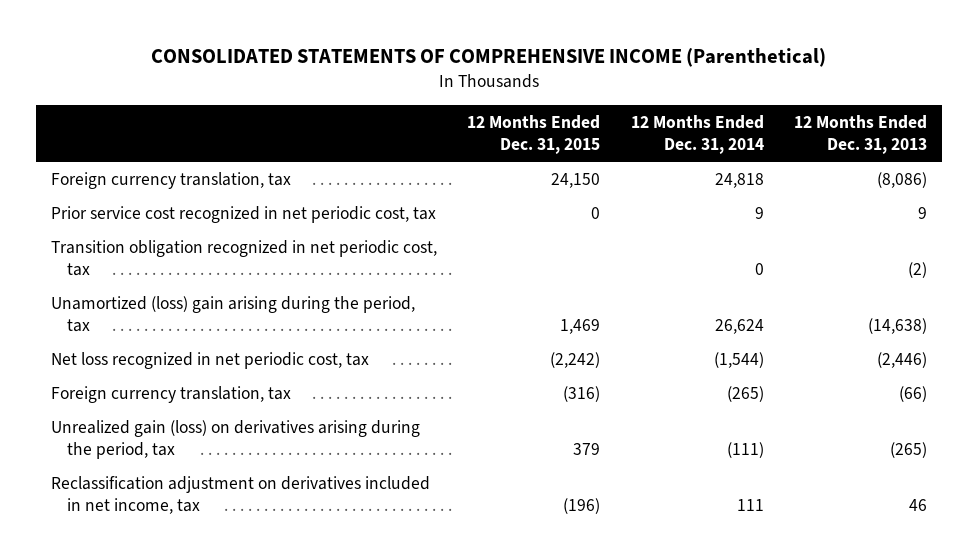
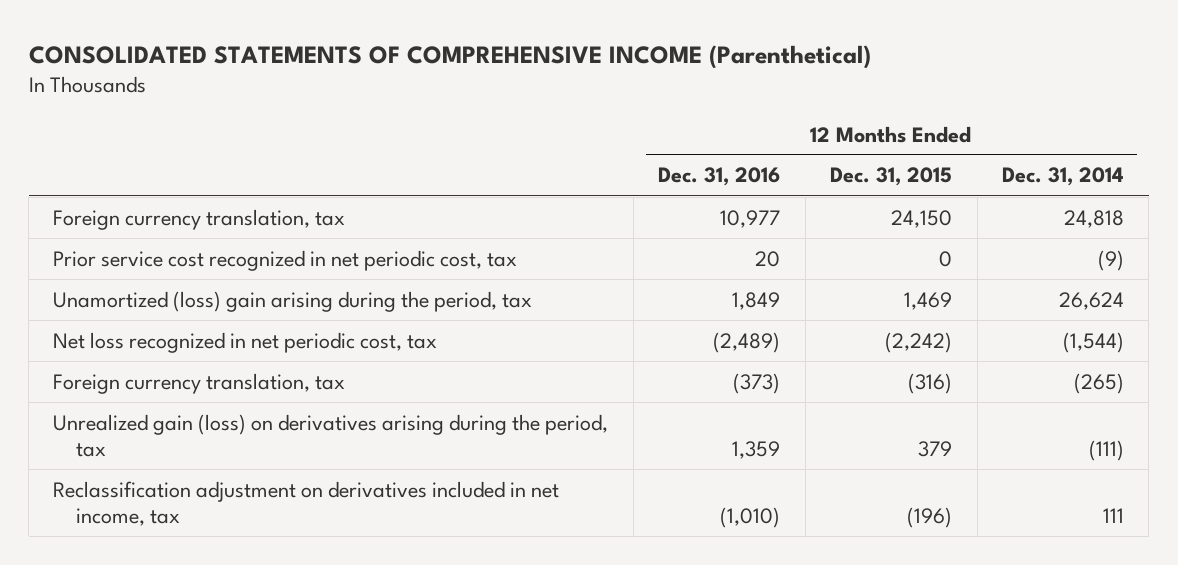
[793,114,927,155] 12 Months Ended Dec. 31, 2013 -> none
none -> [658,167,781,187] Dec. 31, 2016
[51,239,438,277] Transition obligation recognized in net periodic cost, tax -> none
[754,206,764,219] 9 -> [1098,249,1125,271] (9)

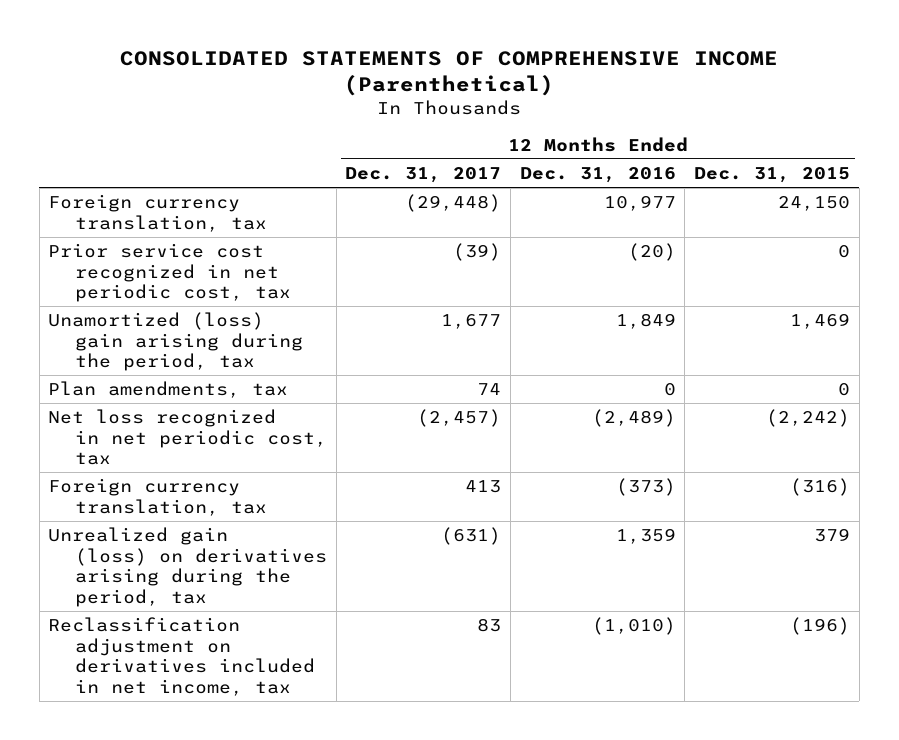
[1002,167,1125,187] Dec. 31, 2014 -> none
none -> [345,166,502,183] Dec. 31, 2017
[755,250,781,267] 20 -> [627,242,676,261] (20)
none -> [48,380,289,398] Plan amendments, tax

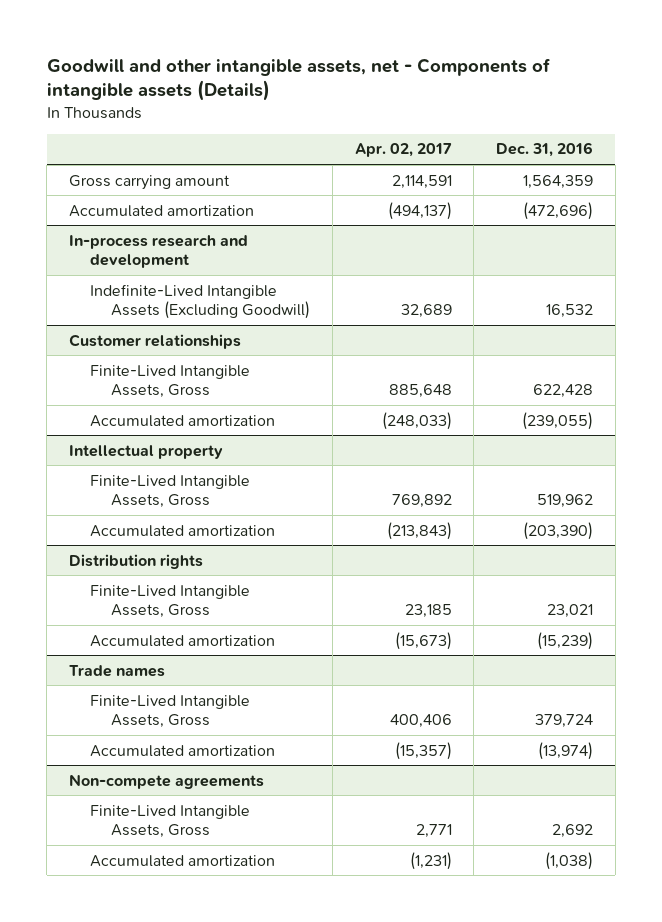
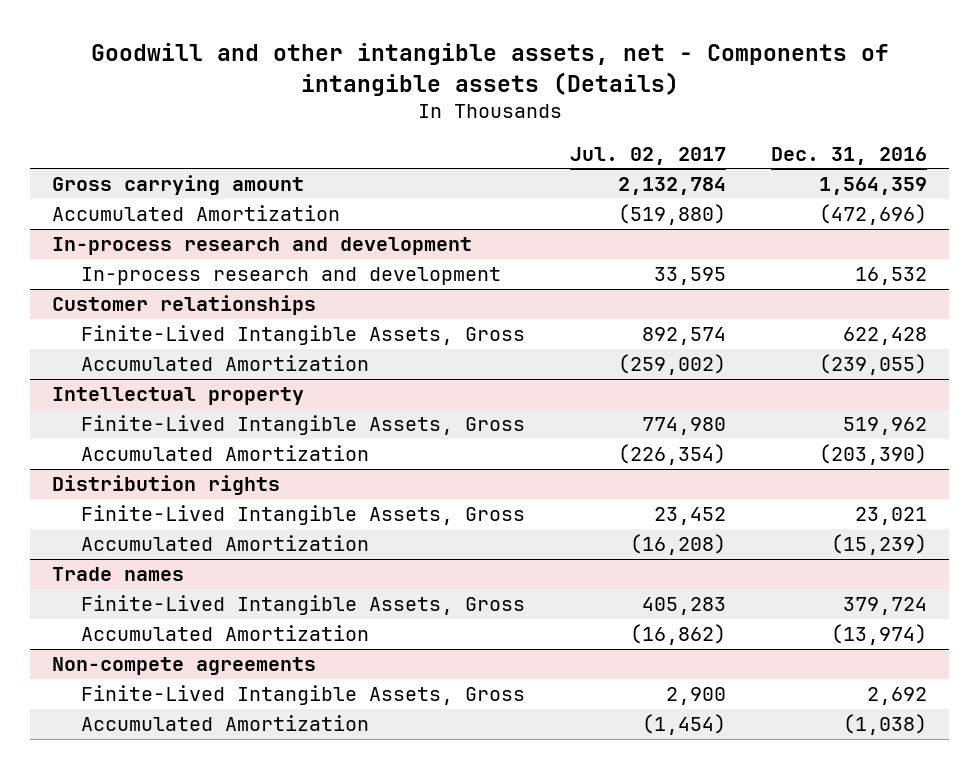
[354,143,452,158] Apr. 02, 2017 -> none
none -> [569,146,726,165] Jul. 02, 2017
[69,204,255,217] Accumulated amortization -> [52,205,341,222] Accumulated Amortization
[90,283,310,320] Indefinite-Lived Intangible Assets (Excluding Goodwill) -> [81,267,502,286] In-process research and development
[90,414,276,427] Accumulated amortization -> [81,355,370,372] Accumulated Amortization
[90,524,276,537] Accumulated amortization -> [81,445,370,462] Accumulated Amortization
[90,634,276,647] Accumulated amortization -> [81,535,370,552] Accumulated Amortization
[90,744,276,757] Accumulated amortization -> [81,625,370,642] Accumulated Amortization
[90,854,276,867] Accumulated amortization -> [81,715,370,732] Accumulated Amortization

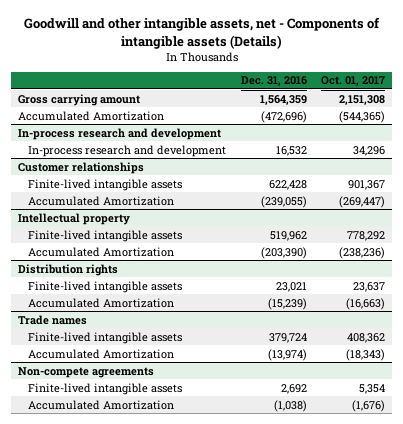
[569,146,726,165] Jul. 02, 2017 -> none
none -> [321,76,386,87] Oct. 01, 2017
[81,325,526,346] Finite-Lived Intangible Assets, Gross -> [28,178,183,191] Finite-lived intangible assets
[81,415,526,436] Finite-Lived Intangible Assets, Gross -> [28,229,183,242] Finite-lived intangible assets
[81,505,526,526] Finite-Lived Intangible Assets, Gross -> [28,280,183,293] Finite-lived intangible assets
[81,595,526,616] Finite-Lived Intangible Assets, Gross -> [28,331,183,344] Finite-lived intangible assets
[81,685,526,706] Finite-Lived Intangible Assets, Gross -> [28,382,183,395] Finite-lived intangible assets

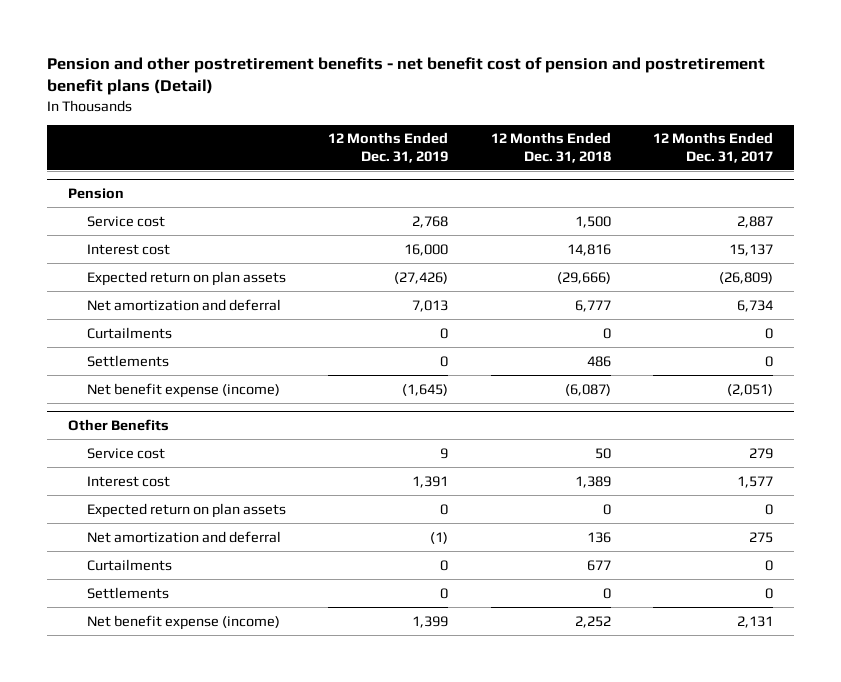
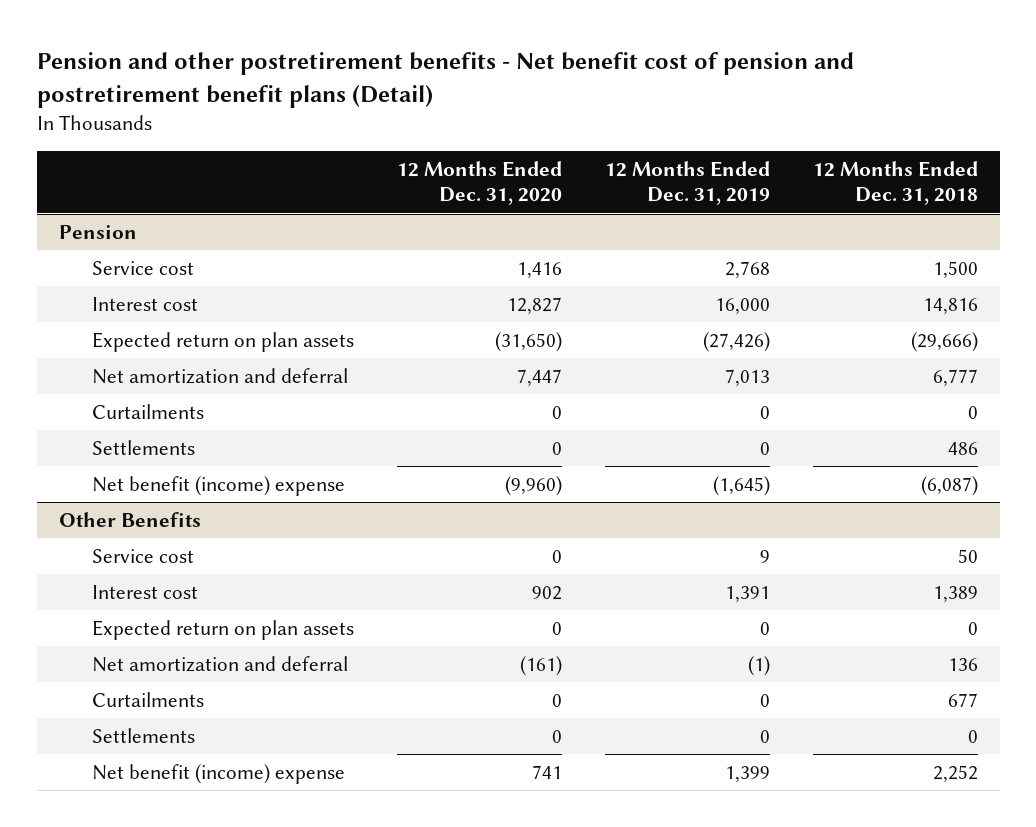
[46,56,765,96] Pension and other postretirement benefits - net benefit cost of pension and postretirement benefit plans (Detail) -> [36,52,854,108] Pension and other postretirement benefits - Net benefit cost of pension and postretirement benefit plans (Detail)
[653,132,774,163] 12 Months Ended Dec. 31, 2017 -> none
none -> [396,160,562,206] 12 Months Ended Dec. 31, 2020
[87,382,281,398] Net benefit expense (income) -> [91,475,345,496] Net benefit (income) expense
[87,614,281,630] Net benefit expense (income) -> [91,763,345,784] Net benefit (income) expense

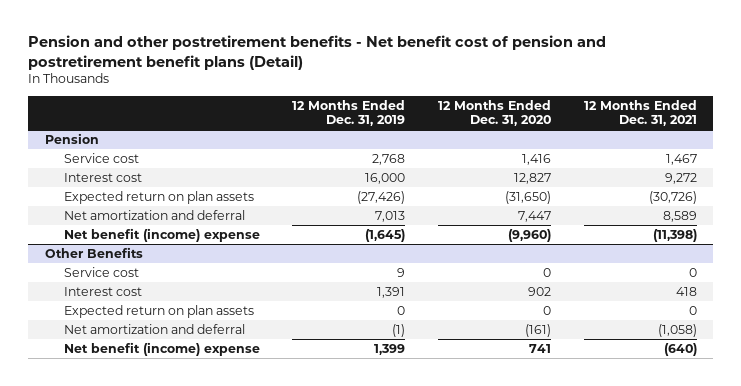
[812,160,978,206] 12 Months Ended Dec. 31, 2018 -> none
none -> [583,99,697,127] 12 Months Ended Dec. 31, 2021
[91,403,204,419] Curtailments -> none
[91,439,195,455] Settlements -> none
[91,691,204,707] Curtailments -> none
[91,727,195,743] Settlements -> none

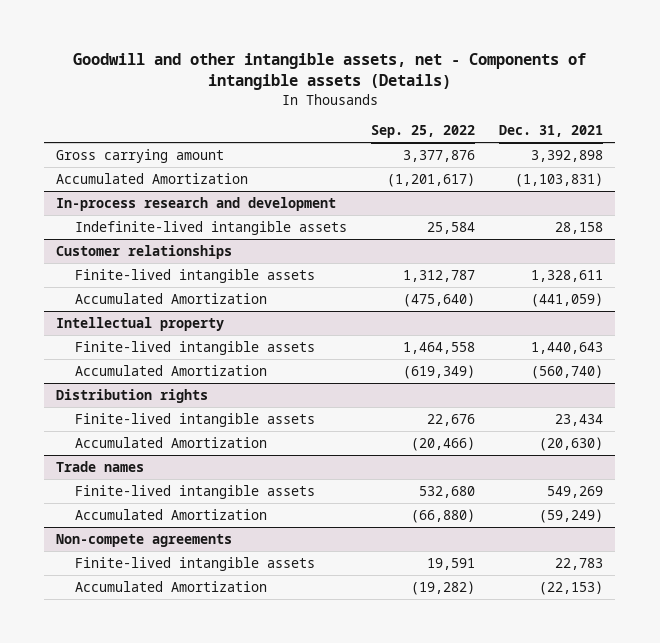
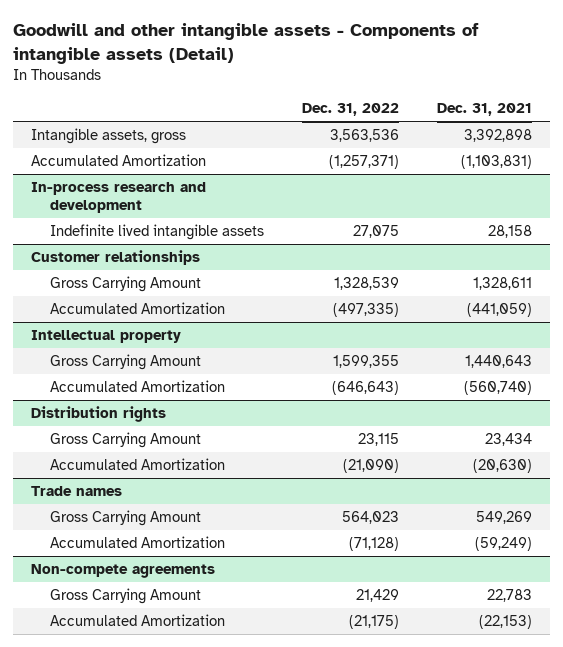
[72,53,586,91] Goodwill and other intangible assets, net - Components of intangible assets (Details) -> [12,23,479,64] Goodwill and other intangible assets - Components of intangible assets (Detail)
[371,125,476,139] Sep. 25, 2022 -> none
none -> [301,103,399,117] Dec. 31, 2022
[56,148,225,163] Gross carrying amount -> [31,127,187,144] Intangible assets, gross
[75,220,348,235] Indefinite-lived intangible assets -> [50,223,265,240] Indefinite lived intangible assets
[75,268,316,283] Finite-lived intangible assets -> [50,275,202,292] Gross Carrying Amount
[75,340,316,355] Finite-lived intangible assets -> [50,353,202,370] Gross Carrying Amount
[75,412,316,427] Finite-lived intangible assets -> [50,431,202,448] Gross Carrying Amount
[75,484,316,499] Finite-lived intangible assets -> [50,509,202,526] Gross Carrying Amount
[75,556,316,571] Finite-lived intangible assets -> [50,587,202,604] Gross Carrying Amount

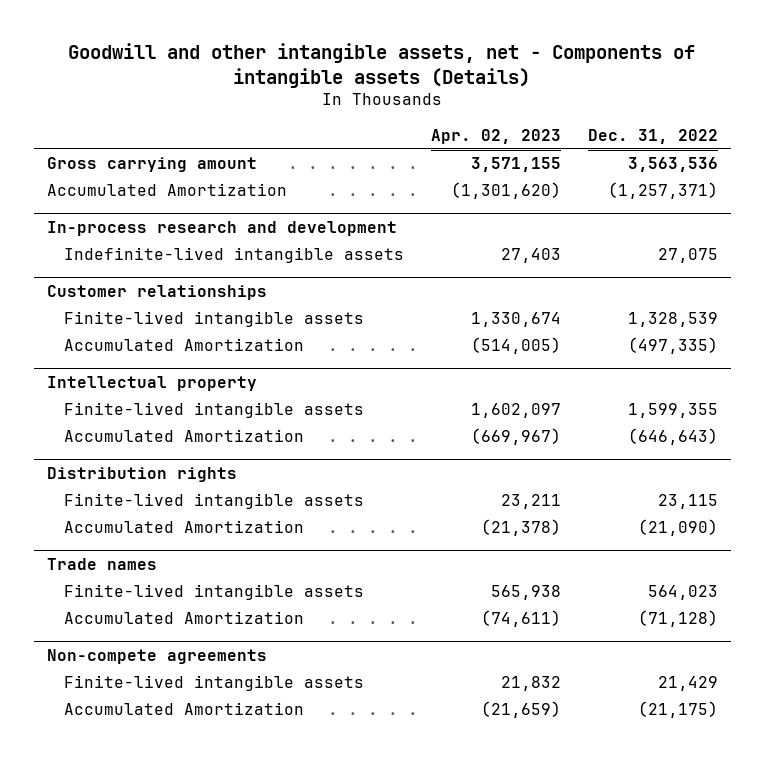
[12,23,479,64] Goodwill and other intangible assets - Components of intangible assets (Detail) -> [68,42,696,88] Goodwill and other intangible assets, net - Components of intangible assets (Details)
[436,103,532,117] Dec. 31, 2021 -> none
none -> [430,128,561,144] Apr. 02, 2023
[31,127,187,144] Intangible assets, gross -> [47,157,258,173] Gross carrying amount
[50,223,265,240] Indefinite lived intangible assets -> [64,247,405,264] Indefinite-lived intangible assets
[50,275,202,292] Gross Carrying Amount -> [64,311,365,328] Finite-lived intangible assets
[50,353,202,370] Gross Carrying Amount -> [64,402,365,419] Finite-lived intangible assets
[50,431,202,448] Gross Carrying Amount -> [64,493,365,510] Finite-lived intangible assets
[50,509,202,526] Gross Carrying Amount -> [64,584,365,601] Finite-lived intangible assets
[50,587,202,604] Gross Carrying Amount -> [64,675,365,692] Finite-lived intangible assets

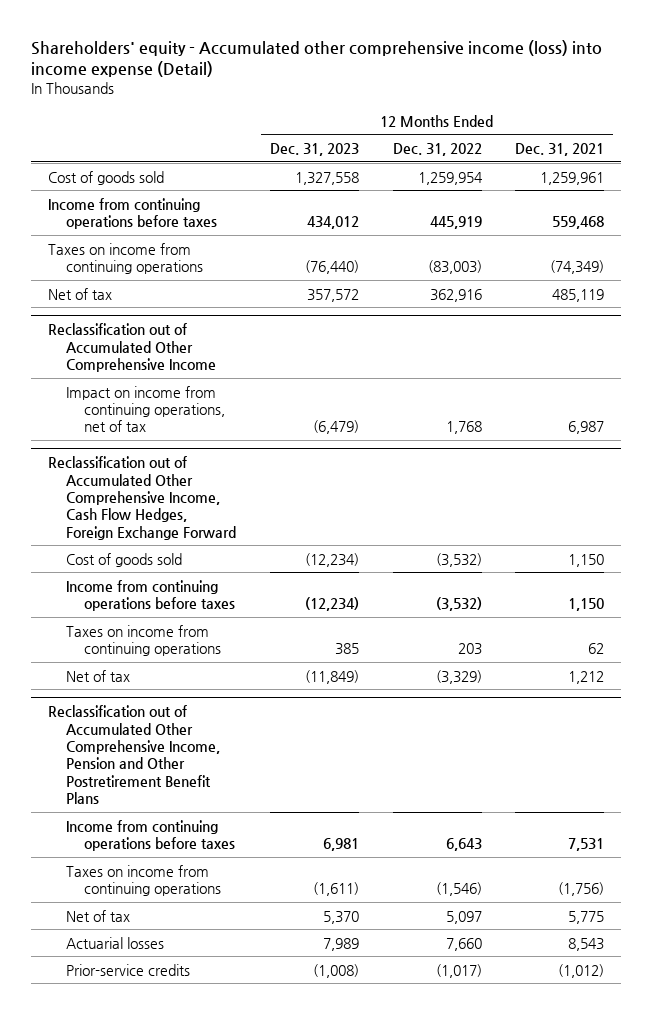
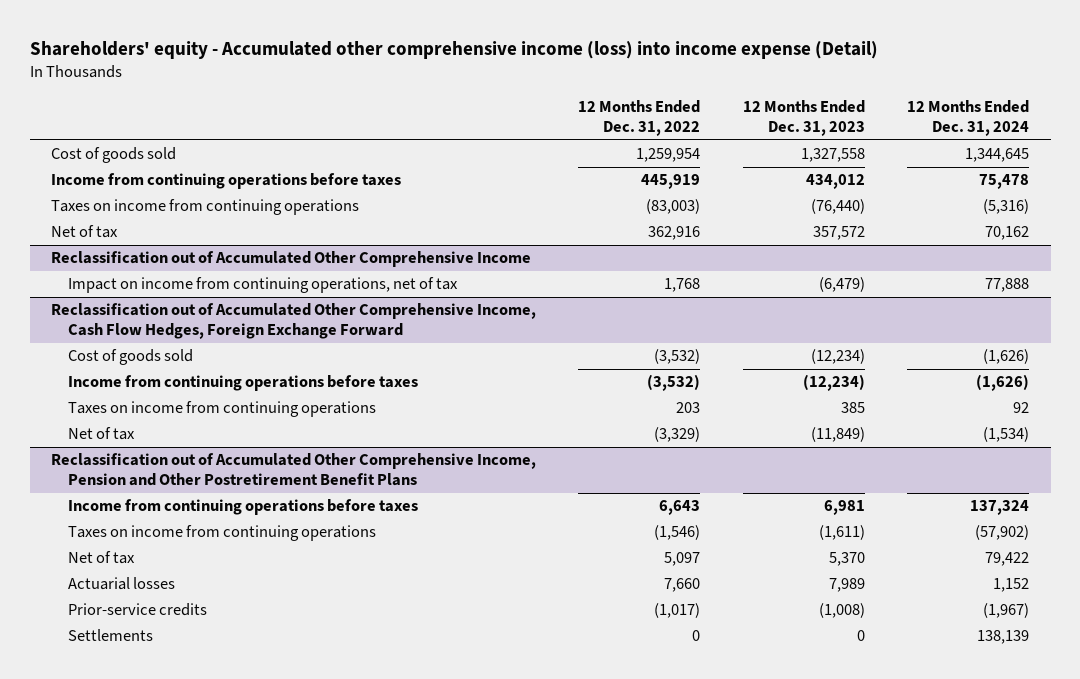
[515,142,605,156] Dec. 31, 2021 -> none
none -> [907,100,1030,137] 12 Months Ended Dec. 31, 2024
none -> [67,629,153,642] Settlements

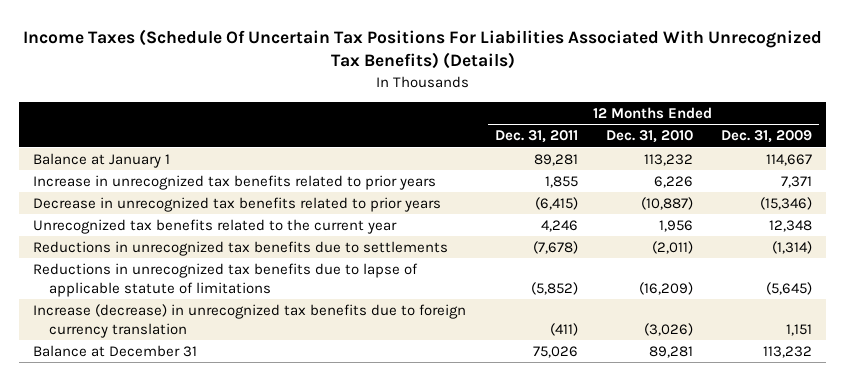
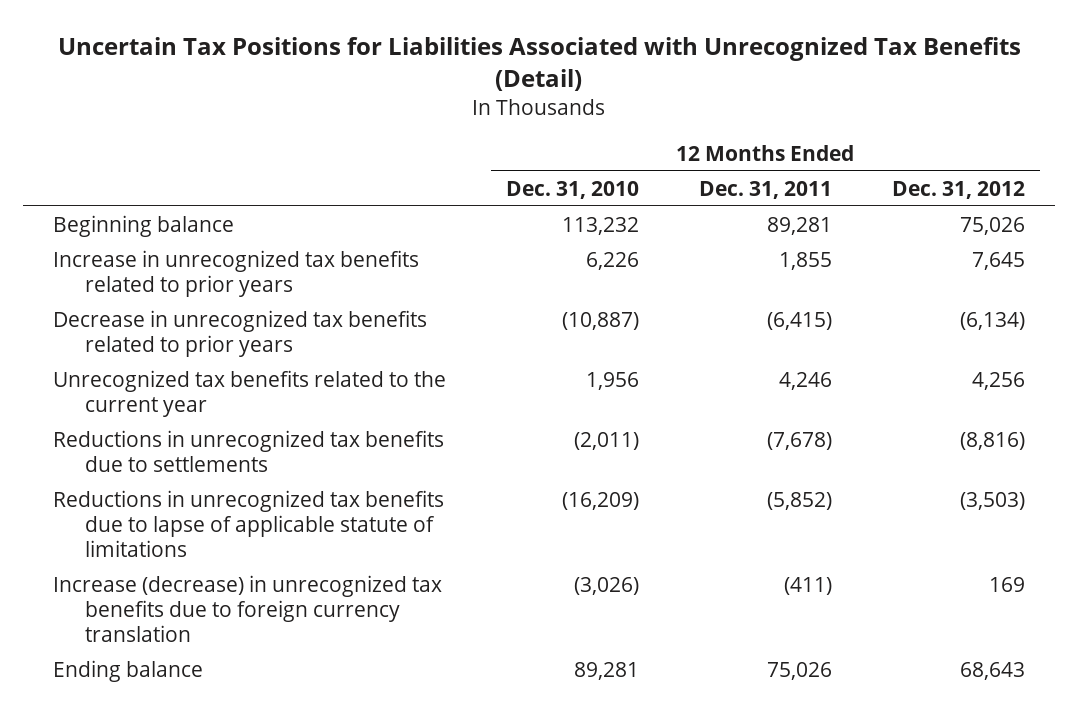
[22,28,822,70] Income Taxes (Schedule Of Uncertain Tax Positions For Liabilities Associated With Unrecognized Tax Benefits) (Details) -> [57,36,1021,92] Uncertain Tax Positions for Liabilities Associated with Unrecognized Tax Benefits (Detail)
[720,130,812,144] Dec. 31, 2009 -> none
none -> [891,180,1025,199] Dec. 31, 2012
[33,152,171,168] Balance at January 1 -> [52,214,234,237] Beginning balance
[33,344,198,357] Balance at December 31 -> [52,659,203,682] Ending balance

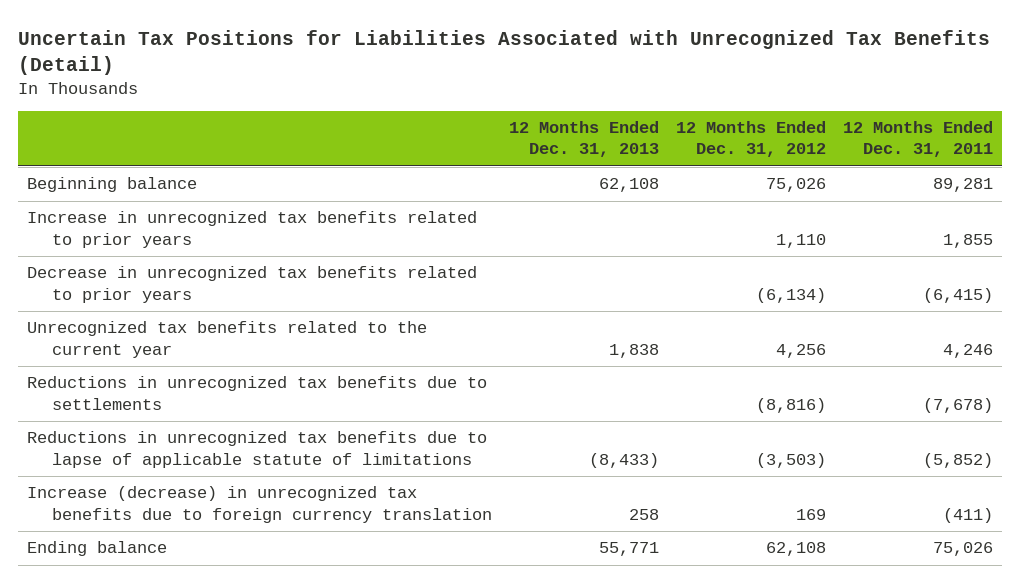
[505,180,639,199] Dec. 31, 2010 -> none
none -> [508,121,659,158] 12 Months Ended Dec. 31, 2013
[971,251,1025,270] 7,645 -> [776,233,827,248] 1,110
[959,661,1025,680] 68,643 -> [766,542,827,557] 62,108

